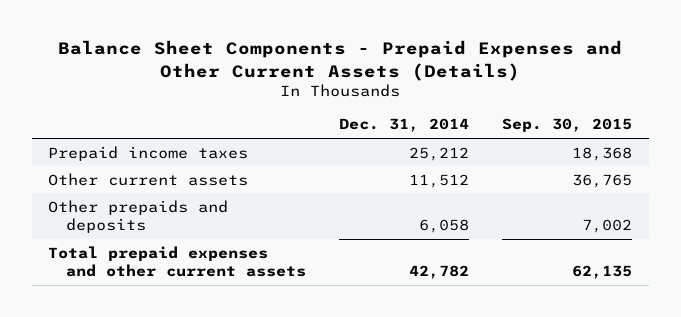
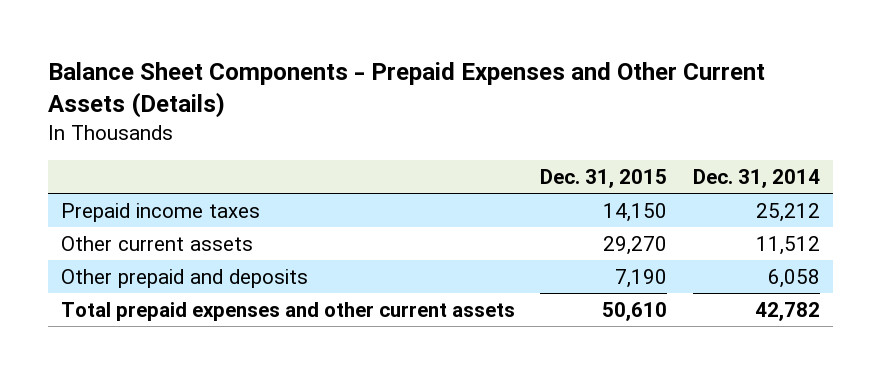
[502,118,633,133] Sep. 30, 2015 -> none
none -> [540,169,668,189] Dec. 31, 2015
[48,199,229,234] Other prepaids and deposits -> [60,268,308,288] Other prepaid and deposits

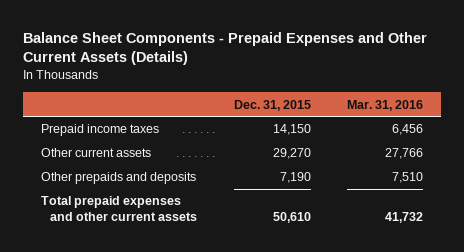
[692,169,820,189] Dec. 31, 2014 -> none
none -> [346,99,423,111] Mar. 31, 2016
[60,268,308,288] Other prepaid and deposits -> [41,172,197,185] Other prepaids and deposits

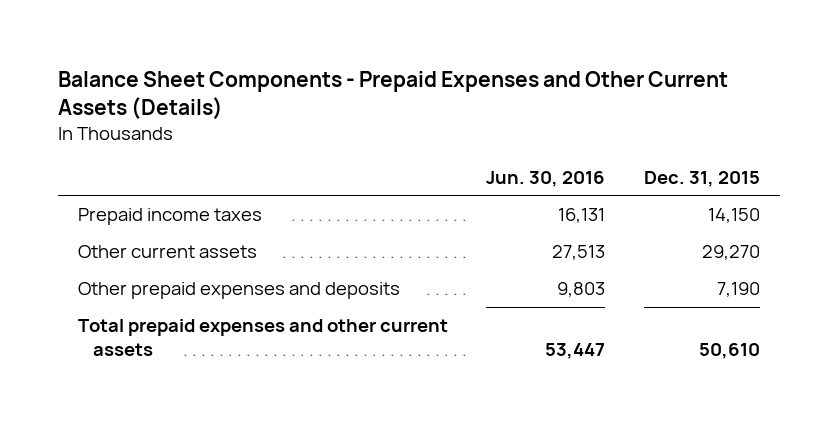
[346,99,423,111] Mar. 31, 2016 -> none
none -> [486,170,606,187] Jun. 30, 2016
[41,172,197,185] Other prepaids and deposits -> [77,282,400,300] Other prepaid expenses and deposits

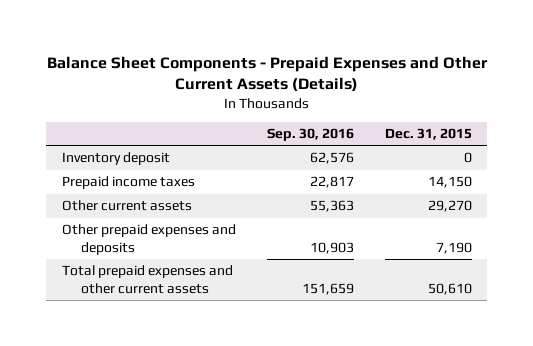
[486,170,606,187] Jun. 30, 2016 -> none
none -> [266,127,354,141] Sep. 30, 2016
none -> [61,152,170,166] Inventory deposit

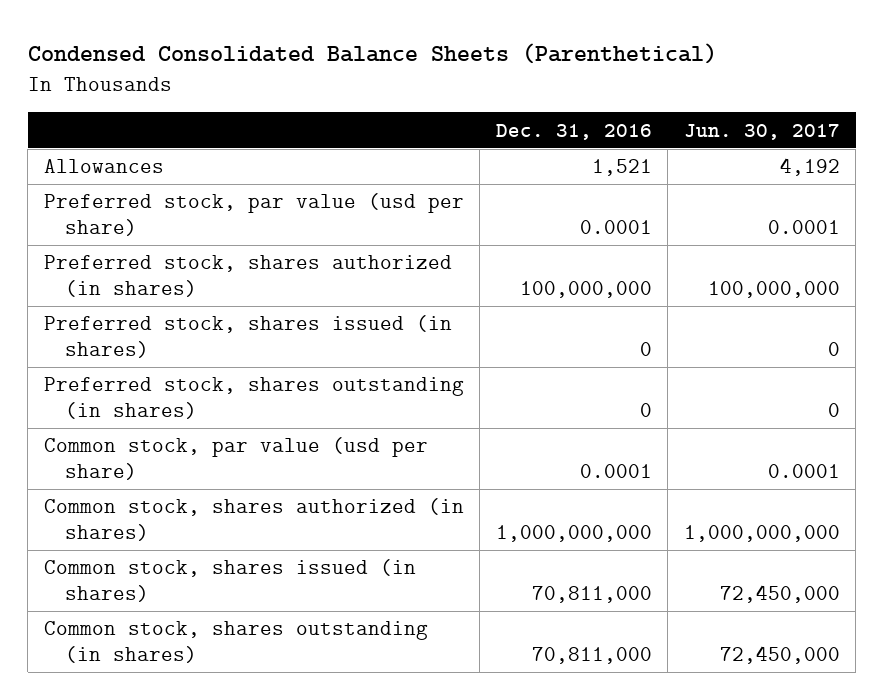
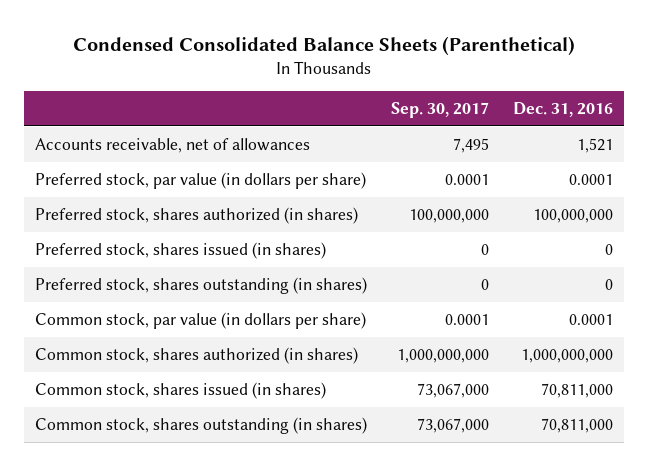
[683,123,840,140] Jun. 30, 2017 -> none
none -> [390,102,489,119] Sep. 30, 2017
[43,159,164,174] Allowances -> [35,137,311,153] Accounts receivable, net of allowances
[43,193,464,237] Preferred stock, par value (usd per share) -> [35,171,367,189] Preferred stock, par value (in dollars per share)
[43,437,428,481] Common stock, par value (usd per share) -> [35,311,367,329] Common stock, par value (in dollars per share)

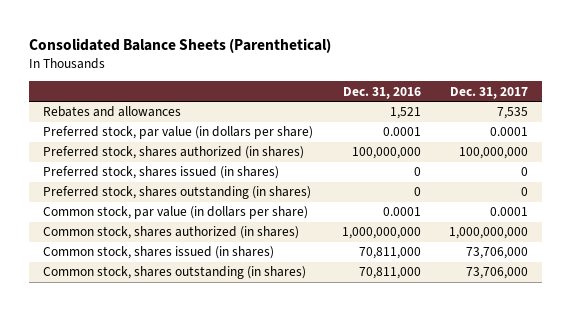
[72,35,575,56] Condensed Consolidated Balance Sheets (Parenthetical) -> [29,37,332,53] Consolidated Balance Sheets (Parenthetical)
[390,102,489,119] Sep. 30, 2017 -> none
none -> [450,86,529,99] Dec. 31, 2017
[35,137,311,153] Accounts receivable, net of allowances -> [43,106,182,118] Rebates and allowances

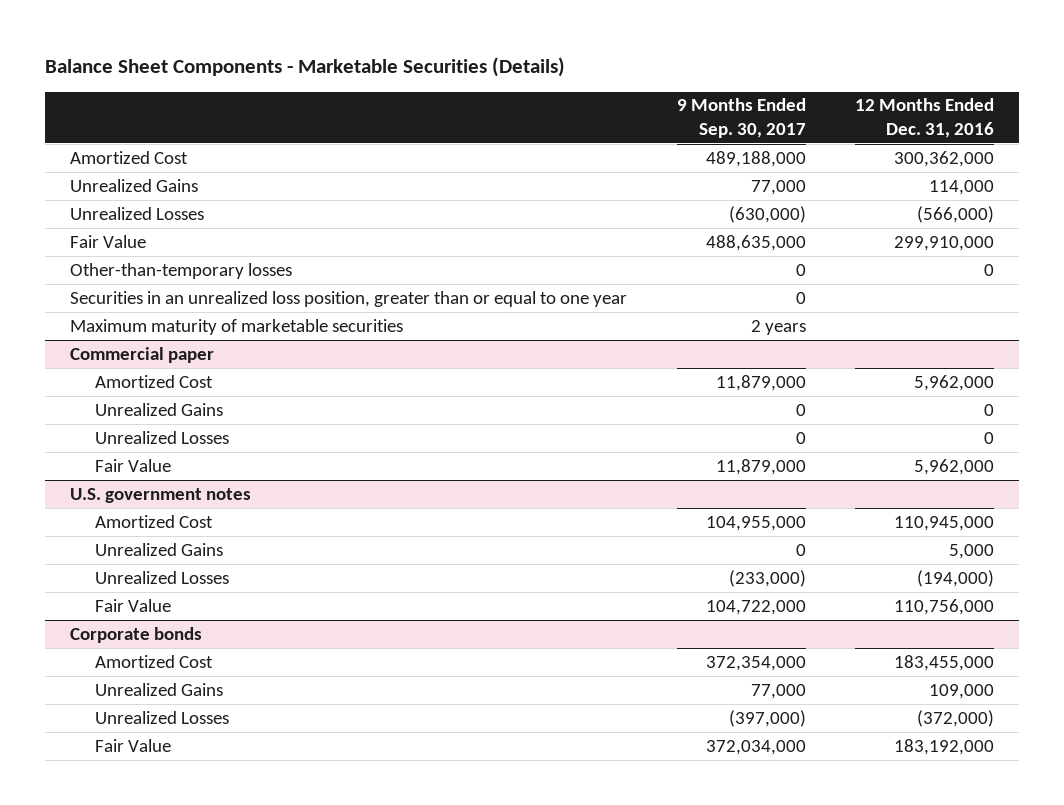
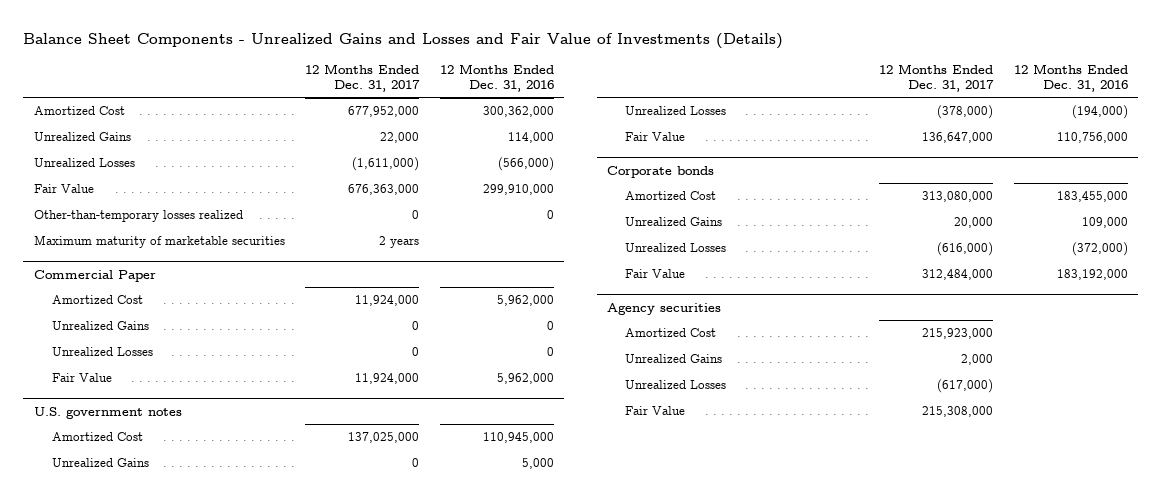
[44,57,565,78] Balance Sheet Components - Marketable Securities (Details) -> [23,32,784,49] Balance Sheet Components - Unrealized Gains and Losses and Fair Value of Investments (Details)
[676,98,806,138] 9 Months Ended Sep. 30, 2017 -> none
none -> [305,63,421,92] 12 Months Ended Dec. 31, 2017
[69,290,627,307] Securities in an unrealized loss position, greater than or equal to one year -> none
[69,262,292,279] Other-than-temporary losses -> [33,210,243,223] Other-than-temporary losses realized
[69,346,214,363] Commercial paper -> [33,269,156,282] Commercial Paper
none -> [607,302,722,315] Agency securities
none -> [625,328,717,338] Amortized Cost
none -> [625,354,723,364] Unrealized Gains
none -> [625,380,727,390] Unrealized Losses
none -> [625,406,686,416] Fair Value

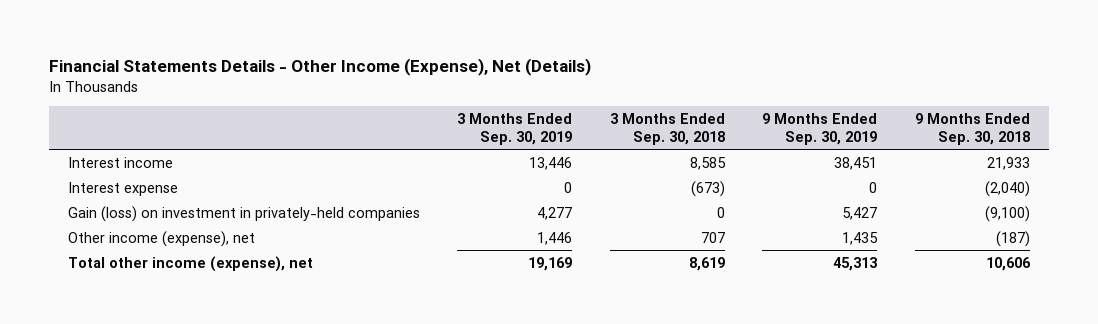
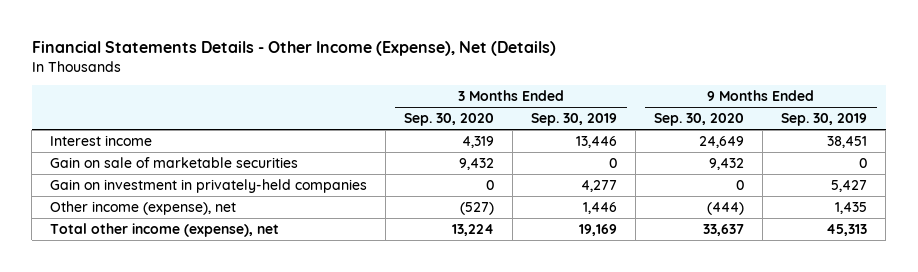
[609,113,725,146] 3 Months Ended Sep. 30, 2018 -> none
[914,113,1030,146] 9 Months Ended Sep. 30, 2018 -> none
none -> [404,113,495,127] Sep. 30, 2020
none -> [654,113,745,127] Sep. 30, 2020
[67,181,178,196] Interest expense -> none
none -> [50,156,299,168] Gain on sale of marketable securities
[67,205,420,222] Gain (loss) on investment in privately-held companies -> [50,178,368,193] Gain on investment in privately-held companies

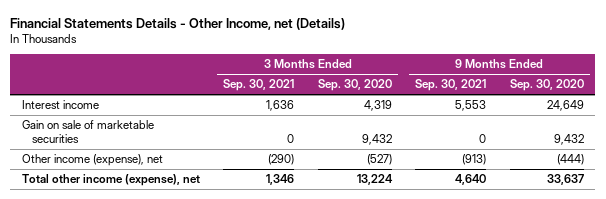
[31,41,556,57] Financial Statements Details - Other Income (Expense), Net (Details) -> [10,17,346,30] Financial Statements Details - Other Income, net (Details)
[531,113,618,127] Sep. 30, 2019 -> none
[781,113,868,127] Sep. 30, 2019 -> none
none -> [223,79,295,92] Sep. 30, 2021
none -> [415,79,487,92] Sep. 30, 2021
[50,178,368,193] Gain on investment in privately-held companies -> none

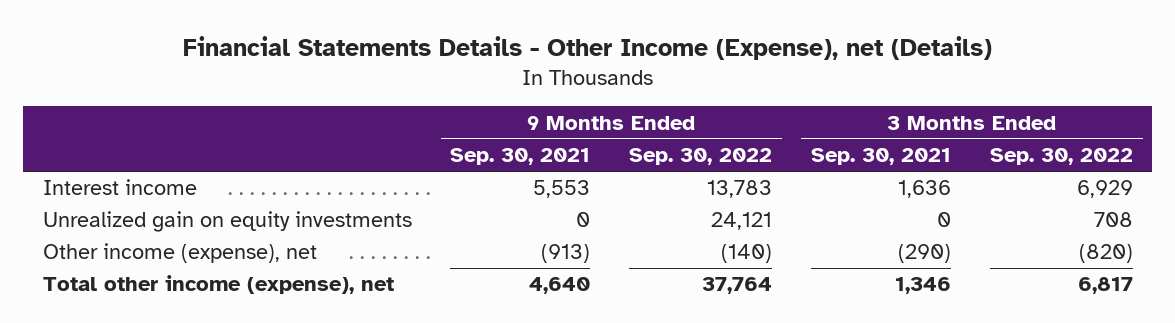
[10,17,346,30] Financial Statements Details - Other Income, net (Details) -> [182,36,992,61] Financial Statements Details - Other Income (Expense), net (Details)
[317,79,392,92] Sep. 30, 2020 -> none
[509,79,584,92] Sep. 30, 2020 -> none
none -> [629,148,773,166] Sep. 30, 2022
none -> [989,148,1133,166] Sep. 30, 2022
[21,120,154,143] Gain on sale of marketable securities -> none
none -> [42,211,412,233] Unrealized gain on equity investments

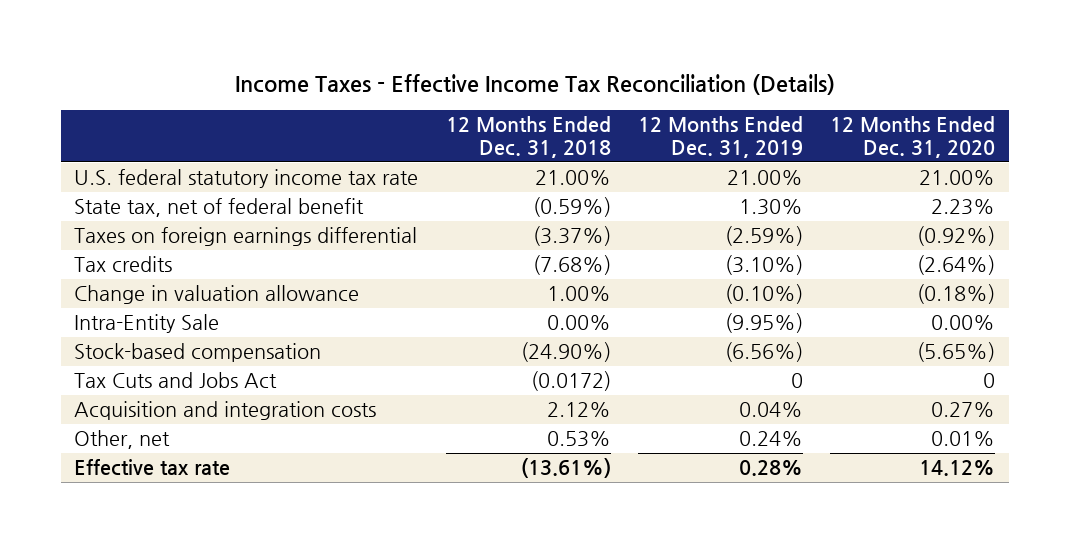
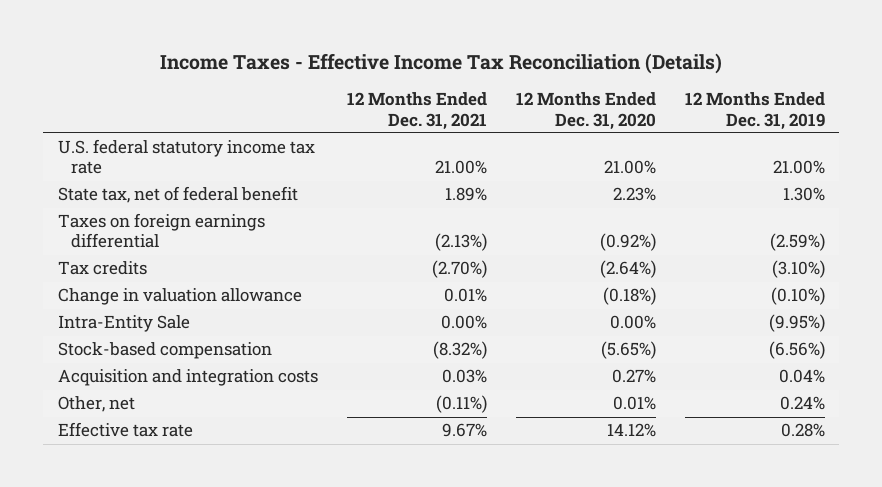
[445,116,611,159] 12 Months Ended Dec. 31, 2018 -> none
none -> [346,92,487,130] 12 Months Ended Dec. 31, 2021
[74,372,278,389] Tax Cuts and Jobs Act -> none

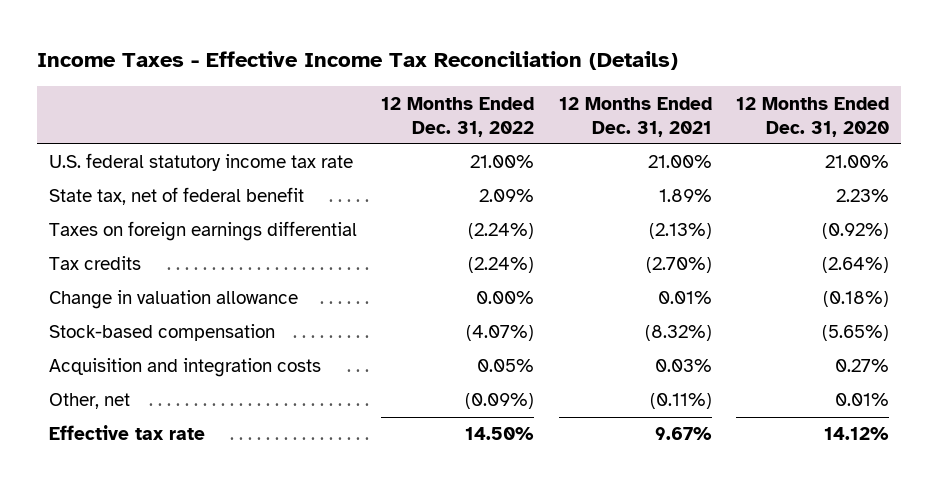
[684,92,825,130] 12 Months Ended Dec. 31, 2019 -> none
none -> [381,96,535,137] 12 Months Ended Dec. 31, 2022
[57,315,190,333] Intra-Entity Sale -> none

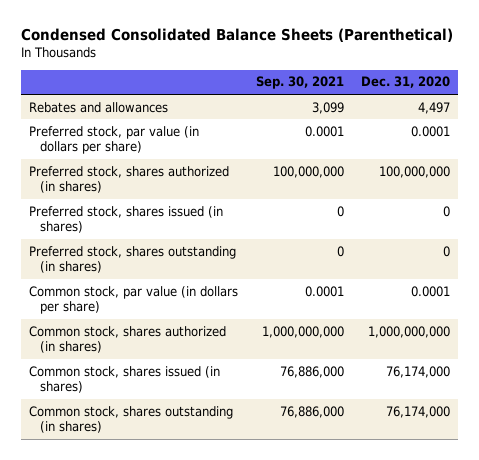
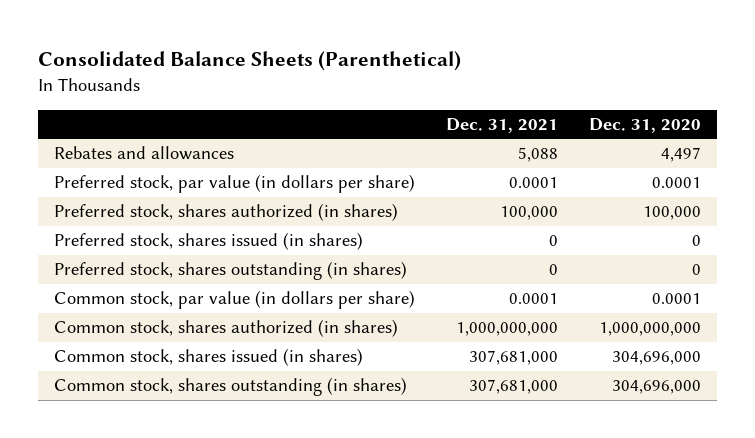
[20,28,453,43] Condensed Consolidated Balance Sheets (Parenthetical) -> [37,51,461,72] Consolidated Balance Sheets (Parenthetical)
[255,76,344,90] Sep. 30, 2021 -> none
none -> [446,117,559,133] Dec. 31, 2021
[378,165,450,178] 100,000,000 -> [643,206,702,221] 100,000
[385,365,450,378] 76,174,000 -> [612,351,702,366] 304,696,000
[385,405,450,418] 76,174,000 -> [612,380,702,395] 304,696,000

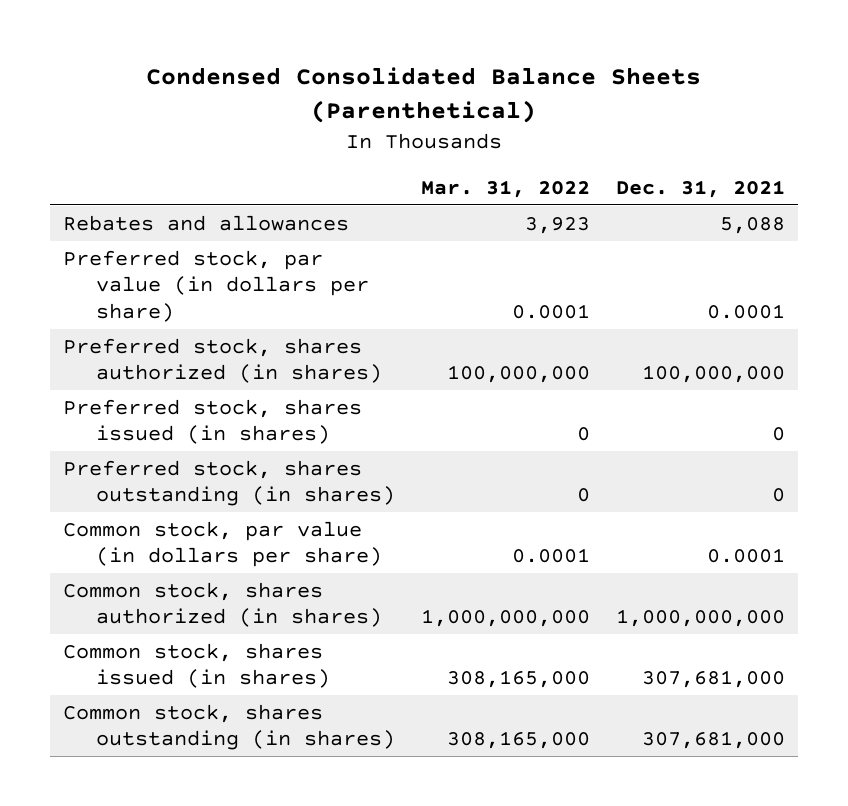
[37,51,461,72] Consolidated Balance Sheets (Parenthetical) -> [146,67,702,124] Condensed Consolidated Balance Sheets (Parenthetical)
[589,117,702,133] Dec. 31, 2020 -> none
none -> [421,179,591,198] Mar. 31, 2022
[500,206,559,221] 100,000 -> [642,365,786,384] 100,000,000

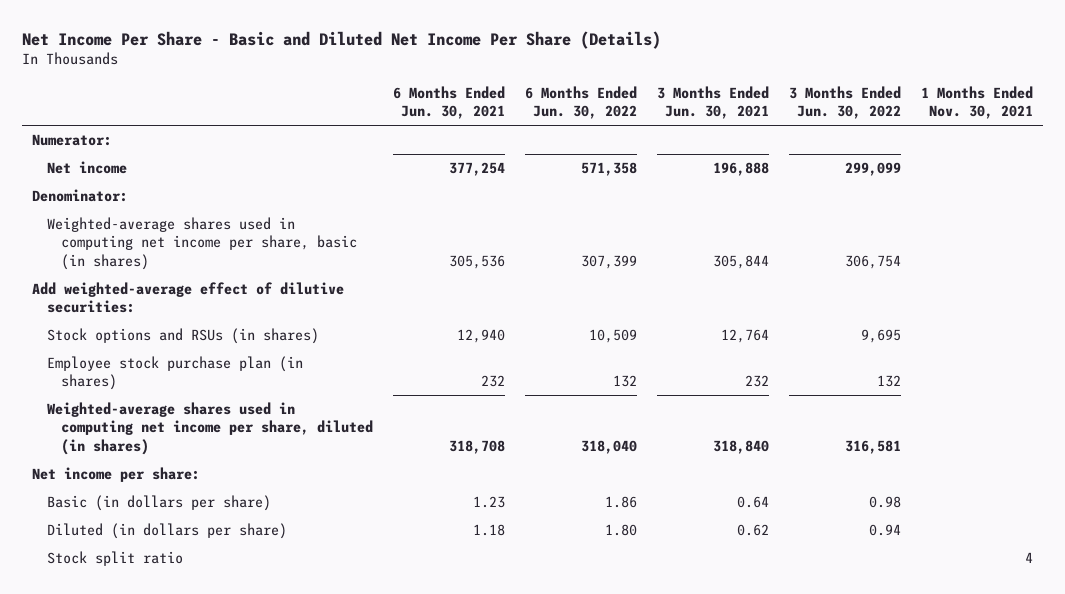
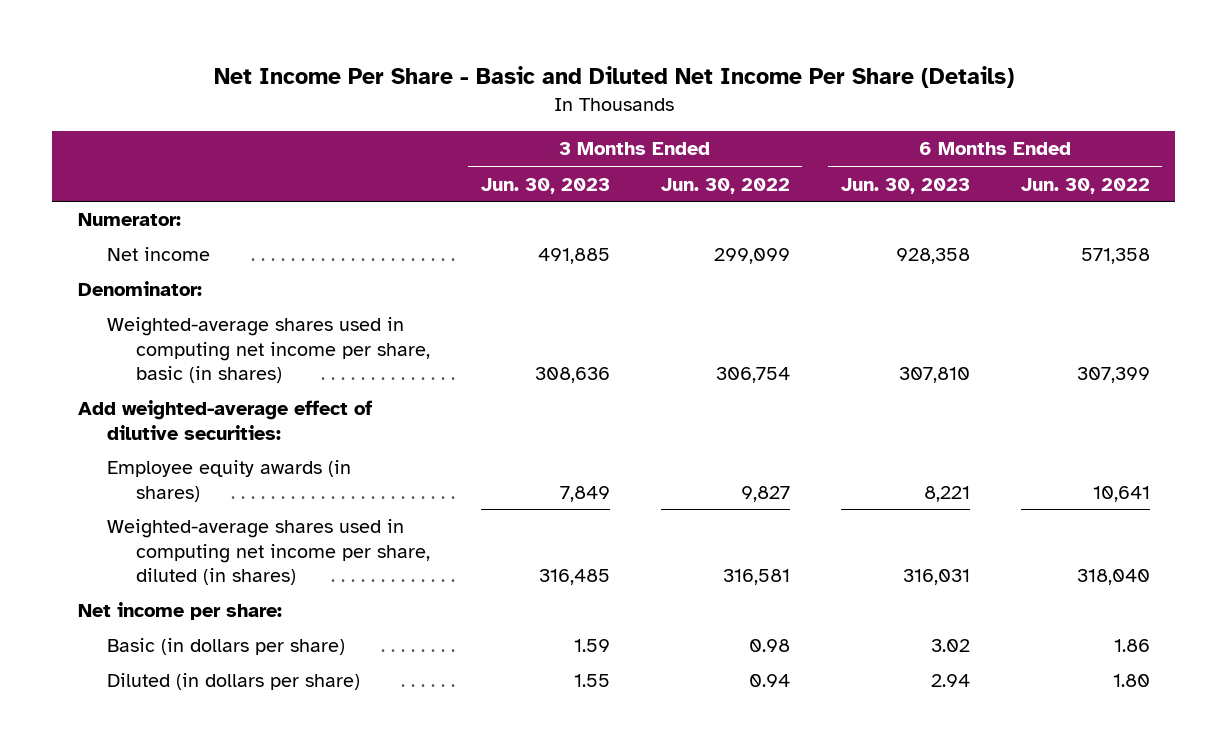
[393,85,506,120] 6 Months Ended Jun. 30, 2021 -> none
[657,85,770,120] 3 Months Ended Jun. 30, 2021 -> none
[921,85,1034,120] 1 Months Ended Nov. 30, 2021 -> none
none -> [480,177,610,194] Jun. 30, 2023
none -> [840,177,970,194] Jun. 30, 2023
[46,356,303,391] Employee stock purchase plan (in shares) -> none
[46,328,319,345] Stock options and RSUs (in shares) -> [106,460,351,502] Employee equity awards (in shares)
[589,329,638,344] 10,509 -> [1092,485,1150,502] 10,641
[861,329,902,344] 9,695 -> [740,485,790,502] 9,827
[46,551,183,567] Stock split ratio -> none

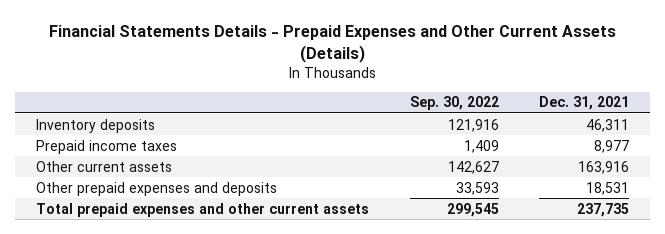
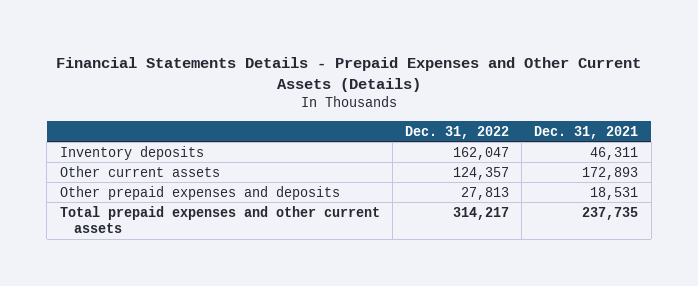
[409,96,499,111] Sep. 30, 2022 -> none
none -> [405,125,510,139] Dec. 31, 2022
[35,139,177,154] Prepaid income taxes -> none
[578,160,630,174] 163,916 -> [582,166,639,180] 172,893

